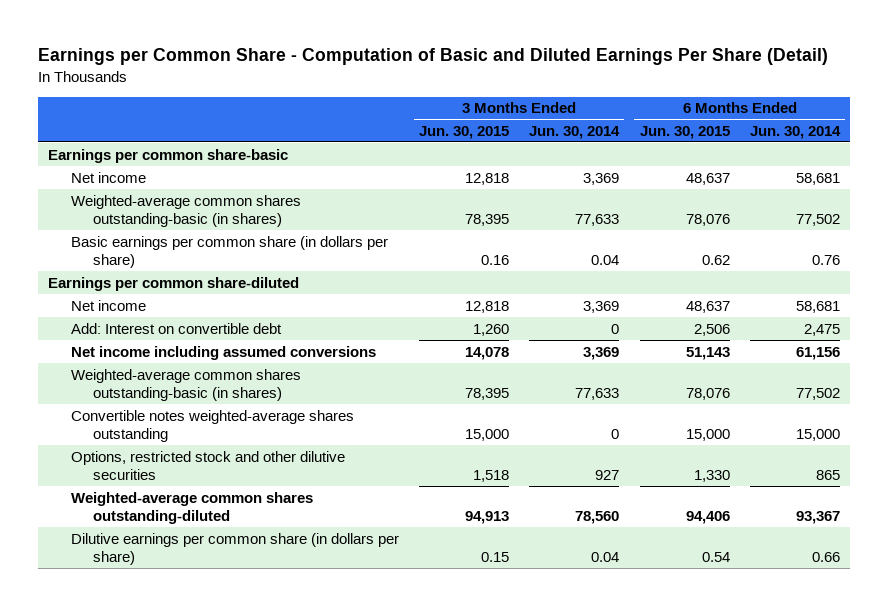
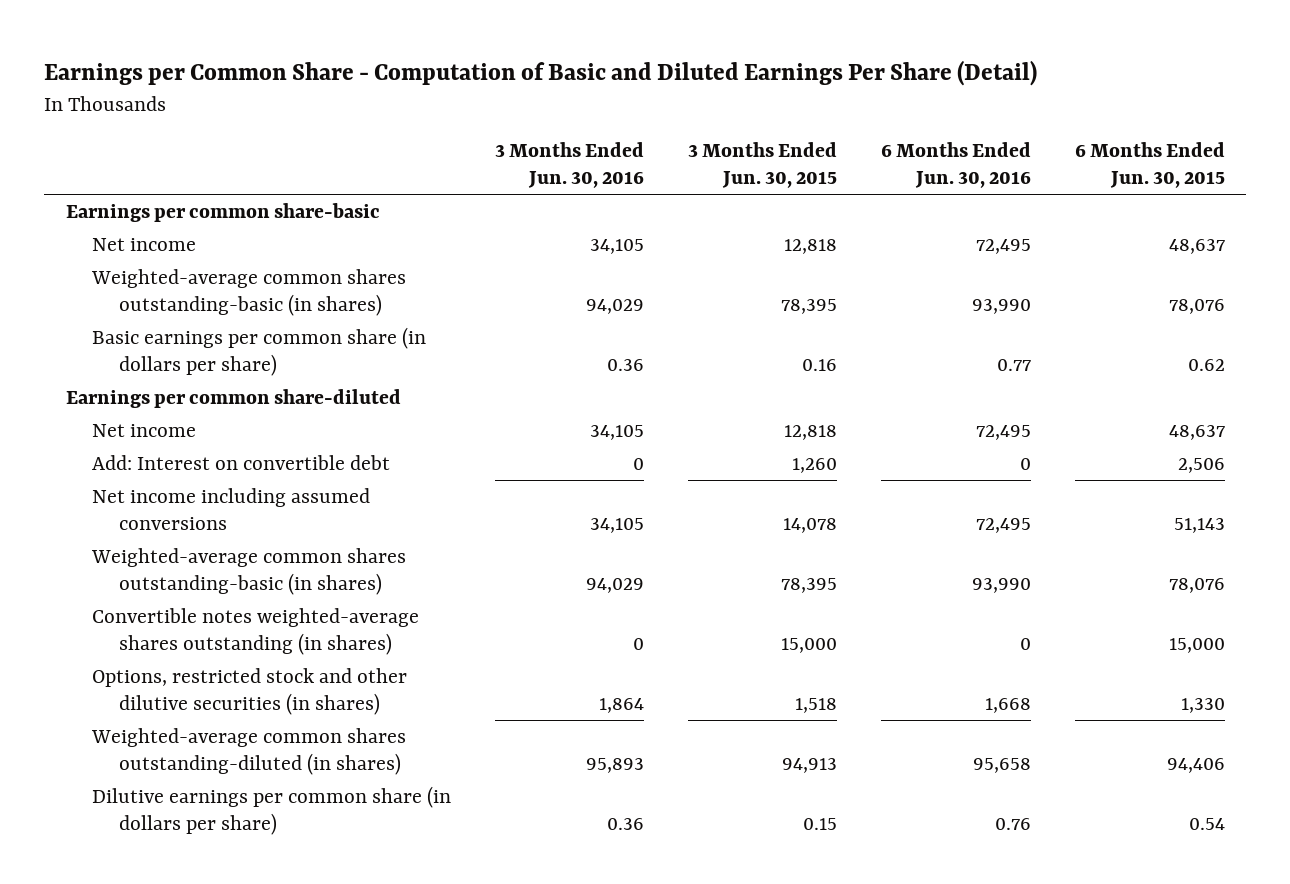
[529,125,621,139] Jun. 30, 2014 -> none
[749,125,841,139] Jun. 30, 2014 -> none
none -> [495,142,645,189] 3 Months Ended Jun. 30, 2016
none -> [880,142,1031,189] 6 Months Ended Jun. 30, 2016
[70,409,354,442] Convertible notes weighted-average shares outstanding -> [92,608,420,656] Convertible notes weighted-average shares outstanding (in shares)
[70,450,345,480] Options, restricted stock and other dilutive securities -> [92,668,408,716] Options, restricted stock and other dilutive securities (in shares)
[70,491,313,524] Weighted-average common shares outstanding-diluted -> [91,728,407,776] Weighted-average common shares outstanding-diluted (in shares)

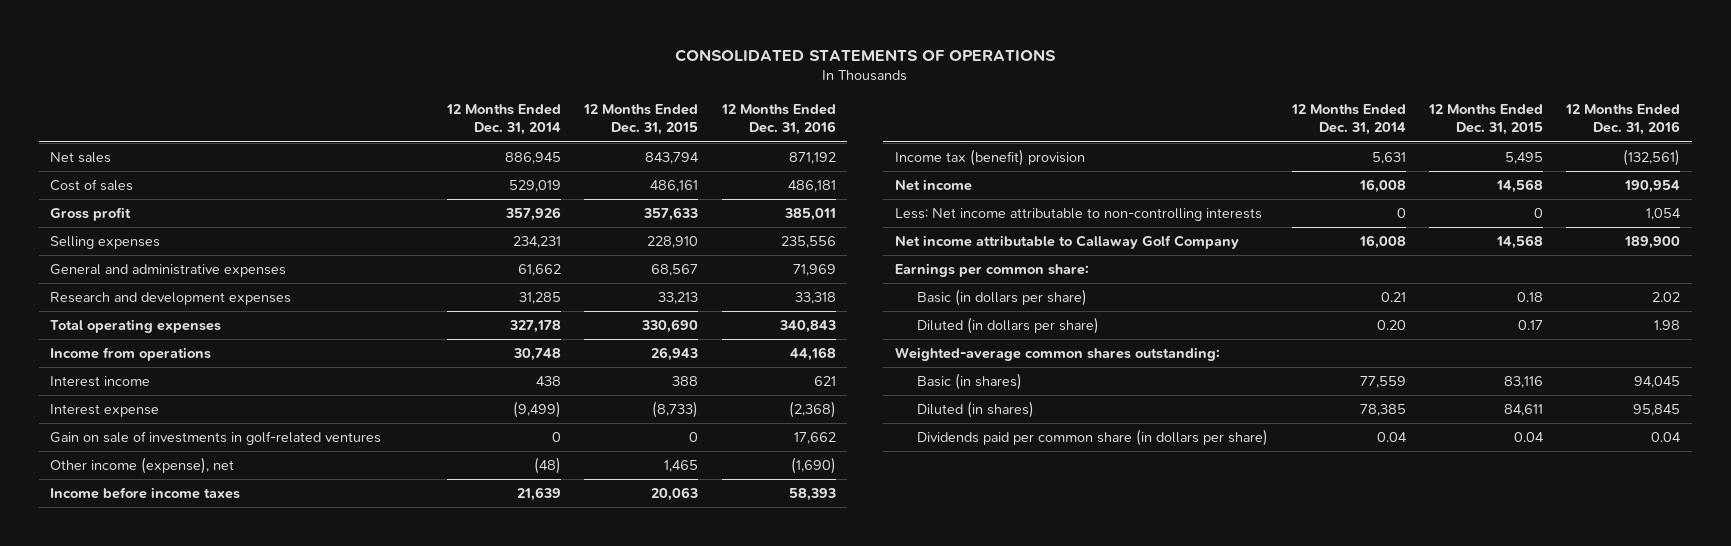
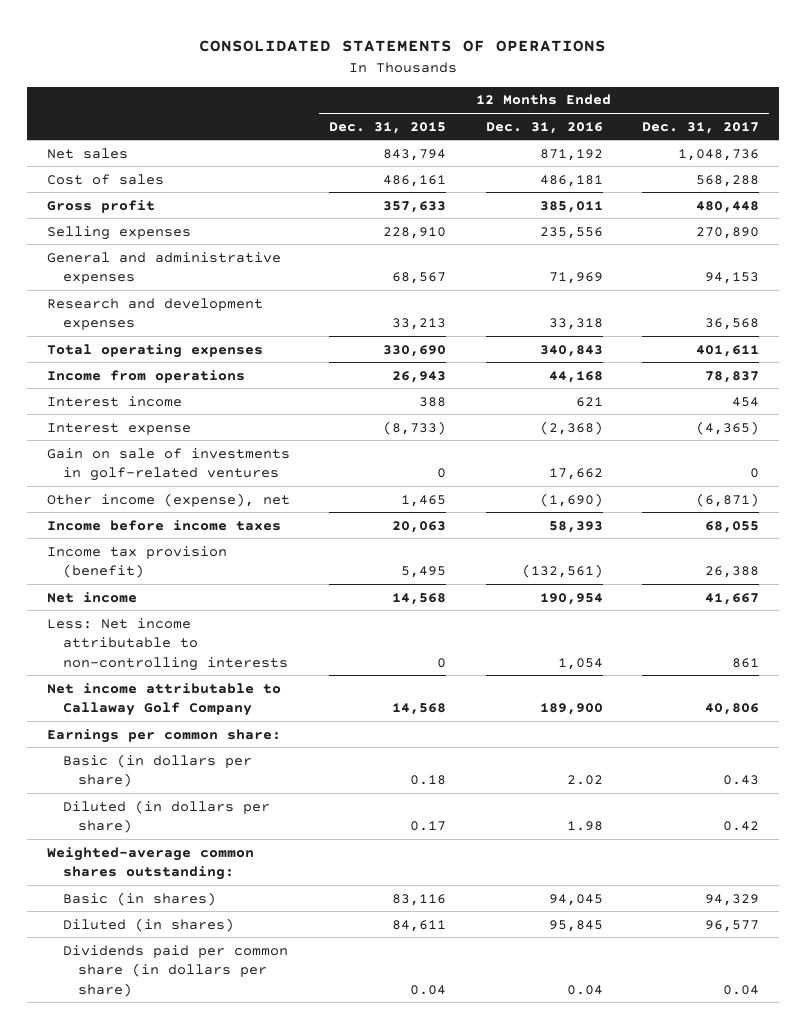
[446,104,562,136] 12 Months Ended Dec. 31, 2014 -> none
none -> [641,121,759,134] Dec. 31, 2017
[895,149,1086,167] Income tax (benefit) provision -> [46,545,227,579] Income tax provision (benefit)

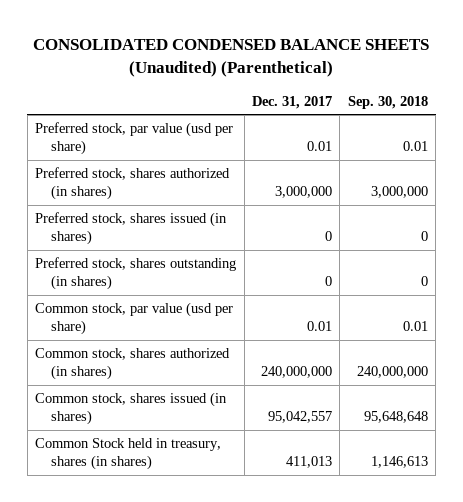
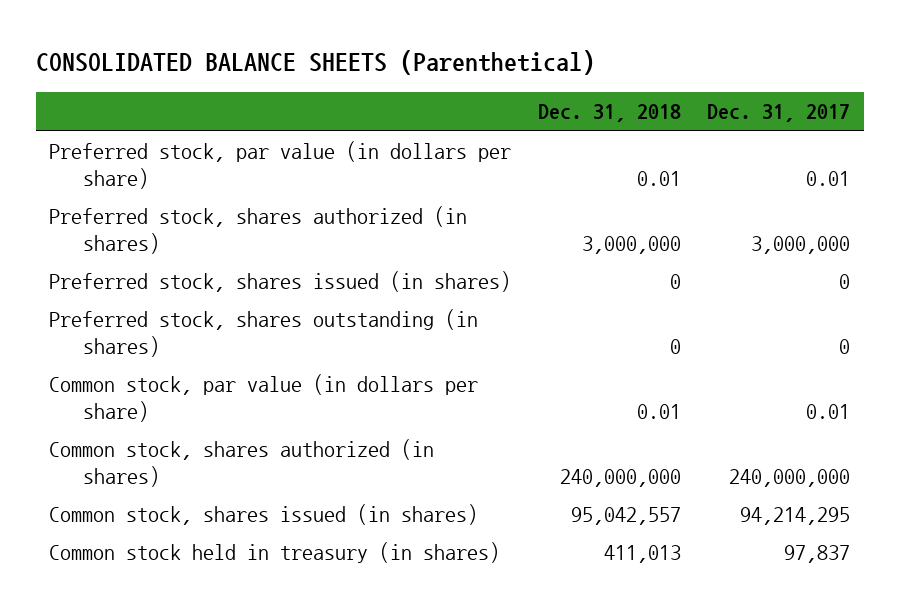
[33,38,430,77] CONSOLIDATED CONDENSED BALANCE SHEETS (Unaudited) (Parenthetical) -> [36,50,596,76] CONSOLIDATED BALANCE SHEETS (Parenthetical)
[347,95,428,109] Sep. 30, 2018 -> none
none -> [537,104,681,123] Dec. 31, 2018
[35,122,234,155] Preferred stock, par value (usd per share) -> [49,141,512,190] Preferred stock, par value (in dollars per share)
[35,302,234,335] Common stock, par value (usd per share) -> [49,374,479,423] Common stock, par value (in dollars per share)
[267,410,332,423] 95,042,557 -> [740,507,851,526] 94,214,295
[35,438,222,470] Common Stock held in treasury, shares (in shares) -> [49,542,501,564] Common stock held in treasury (in shares)
[285,455,332,468] 411,013 -> [784,545,851,564] 97,837

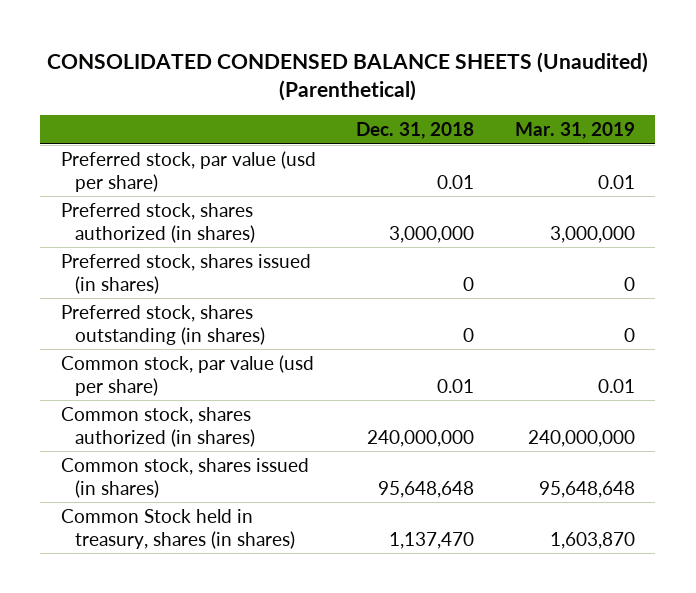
[36,50,596,76] CONSOLIDATED BALANCE SHEETS (Parenthetical) -> [46,51,648,102] CONSOLIDATED CONDENSED BALANCE SHEETS (Unaudited) (Parenthetical)
[707,104,851,123] Dec. 31, 2017 -> none
none -> [515,122,636,140] Mar. 31, 2019
[49,141,512,190] Preferred stock, par value (in dollars per share) -> [60,150,316,192] Preferred stock, par value (usd per share)
[49,374,479,423] Common stock, par value (in dollars per share) -> [60,354,314,396] Common stock, par value (usd per share)
[570,507,681,526] 95,042,557 -> [378,480,475,498] 95,648,648
[49,542,501,564] Common stock held in treasury (in shares) -> [60,508,295,549] Common Stock held in treasury, shares (in shares)
[603,545,681,564] 411,013 -> [389,531,475,549] 1,137,470

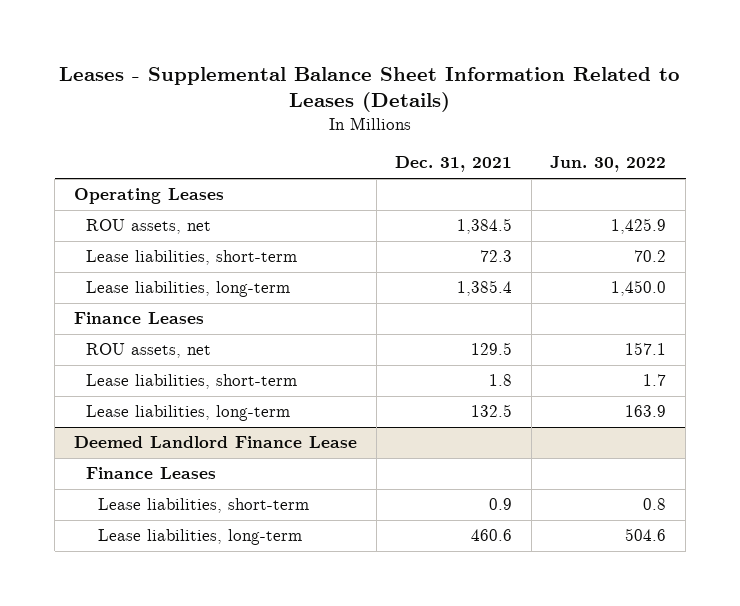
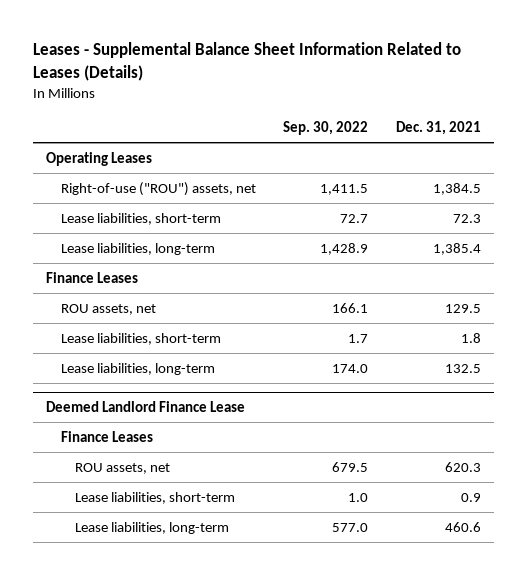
[550,156,667,173] Jun. 30, 2022 -> none
none -> [283,121,369,136] Sep. 30, 2022
[85,219,211,235] ROU assets, net -> [60,181,256,196] Right-of-use ("ROU") assets, net
none -> [75,462,171,474] ROU assets, net

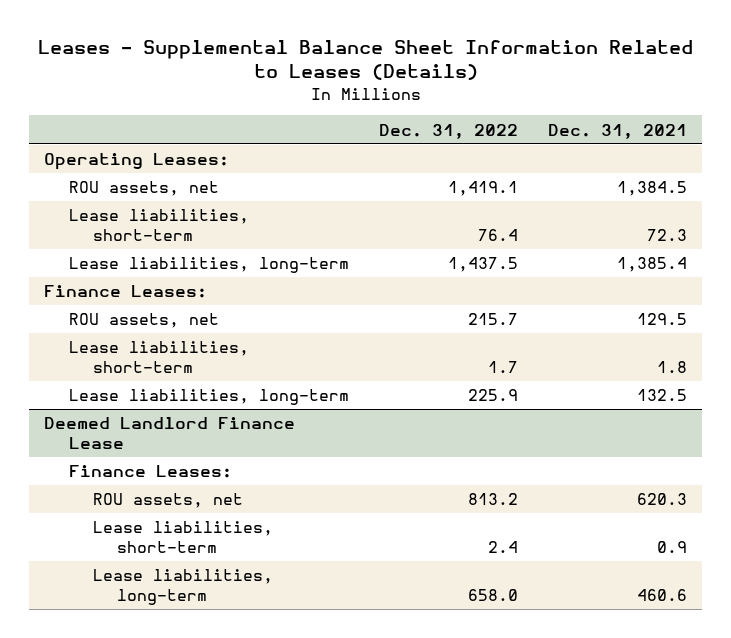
[283,121,369,136] Sep. 30, 2022 -> none
none -> [378,123,518,139] Dec. 31, 2022
[46,151,153,166] Operating Leases -> [44,153,230,171] Operating Leases:
[60,181,256,196] Right-of-use ("ROU") assets, net -> [68,181,219,197] ROU assets, net
[46,271,139,283] Finance Leases -> [44,285,208,299] Finance Leases:
[60,430,153,442] Finance Leases -> [68,465,232,479] Finance Leases:

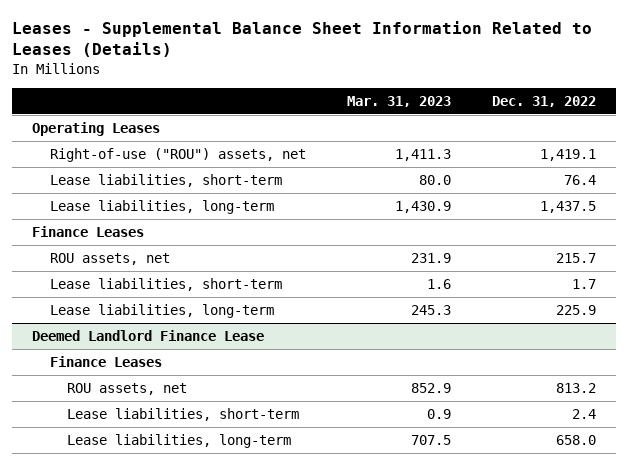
[547,123,687,139] Dec. 31, 2021 -> none
none -> [346,96,451,108] Mar. 31, 2023
[44,153,230,171] Operating Leases: -> [32,122,161,137] Operating Leases
[68,181,219,197] ROU assets, net -> [49,148,306,163] Right-of-use ("ROU") assets, net
[44,285,208,299] Finance Leases: -> [32,226,145,238] Finance Leases
[68,465,232,479] Finance Leases: -> [49,356,162,368] Finance Leases

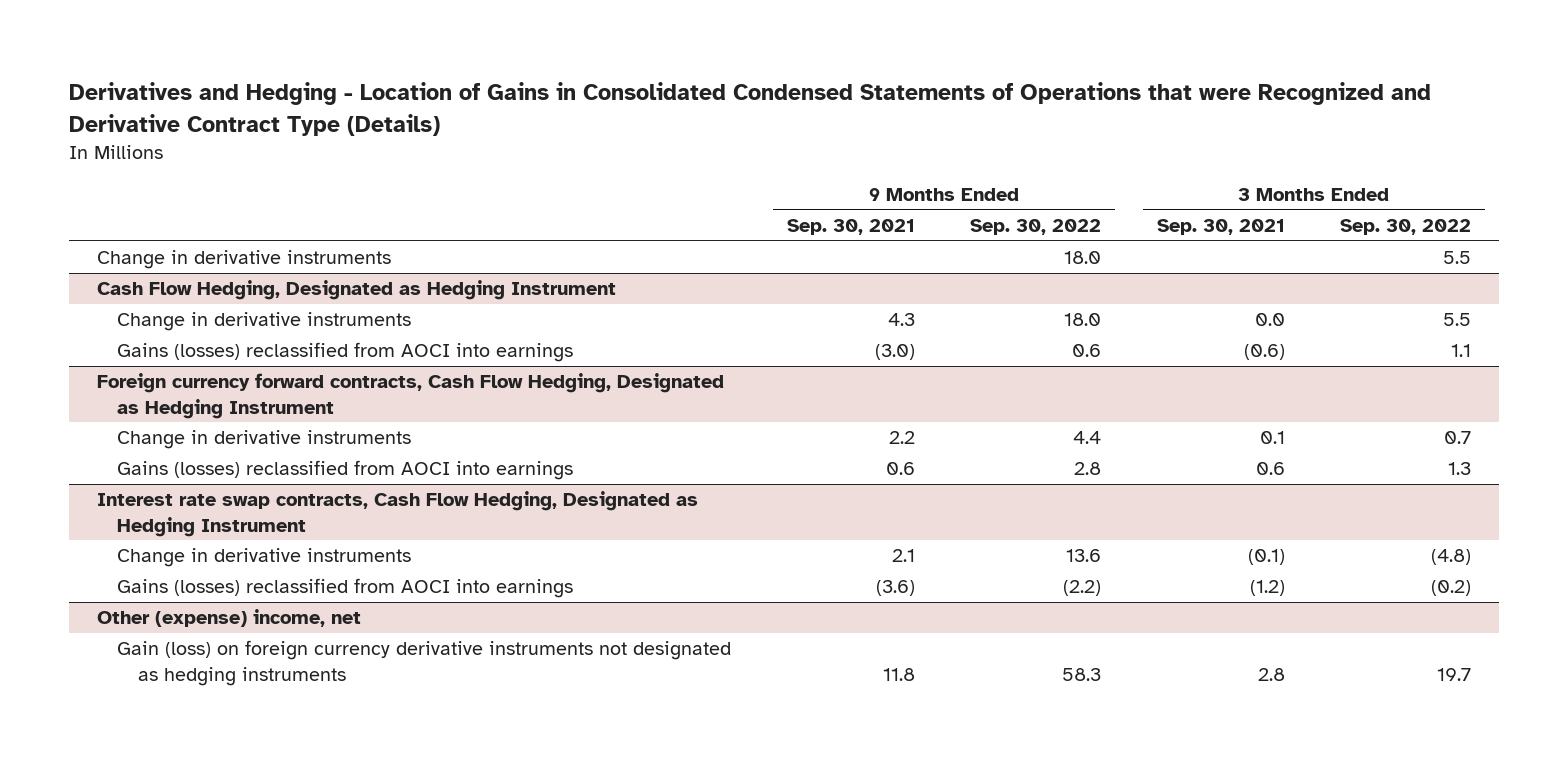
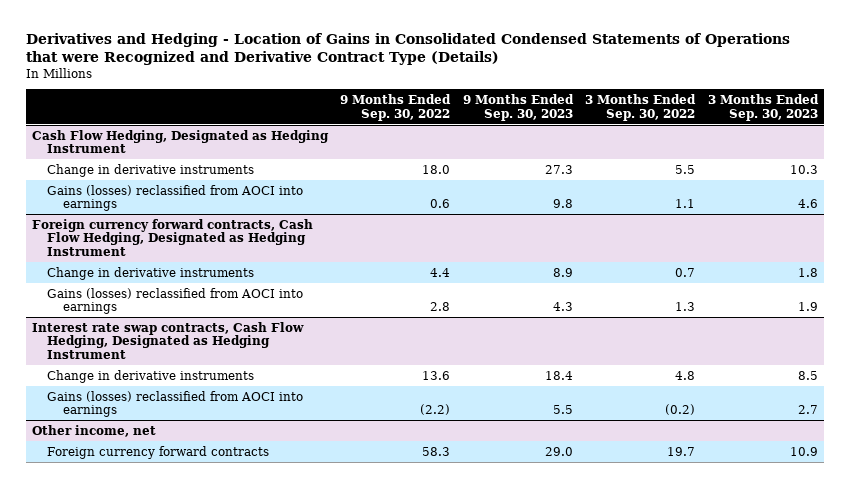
[786,219,915,236] Sep. 30, 2021 -> none
[1156,219,1285,236] Sep. 30, 2021 -> none
none -> [462,94,574,121] 9 Months Ended Sep. 30, 2023
none -> [707,94,819,121] 3 Months Ended Sep. 30, 2023
[96,250,391,270] Change in derivative instruments -> none
[1431,549,1472,566] (4.8) -> [675,370,696,380] 4.8
[96,609,361,628] Other (expense) income, net -> [31,424,156,437] Other income, net
[117,640,732,686] Gain (loss) on foreign currency derivative instruments not designated as hedging instruments -> [47,445,270,459] Foreign currency forward contracts

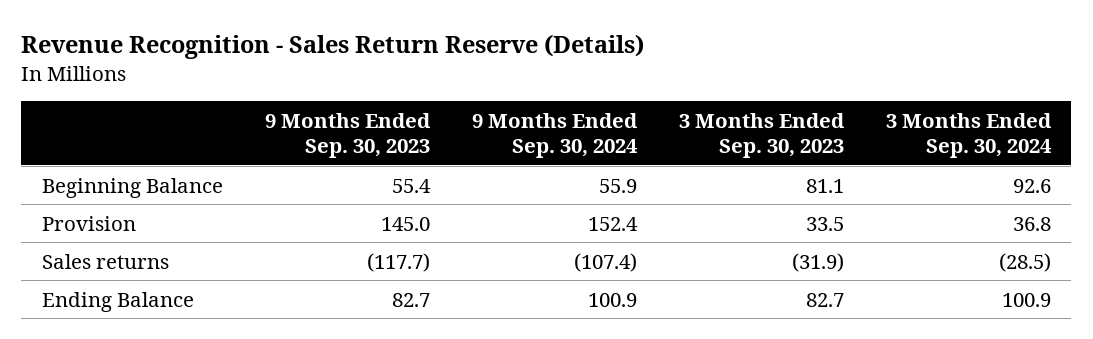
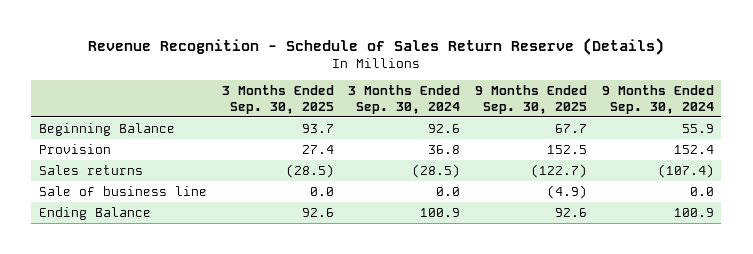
[21,34,645,60] Revenue Recognition - Sales Return Reserve (Details) -> [88,37,665,55] Revenue Recognition - Schedule of Sales Return Reserve (Details)
[264,112,431,158] 9 Months Ended Sep. 30, 2023 -> none
[678,112,845,158] 3 Months Ended Sep. 30, 2023 -> none
none -> [221,85,334,114] 3 Months Ended Sep. 30, 2025
none -> [475,85,588,114] 9 Months Ended Sep. 30, 2025
none -> [38,185,207,196] Sale of business line

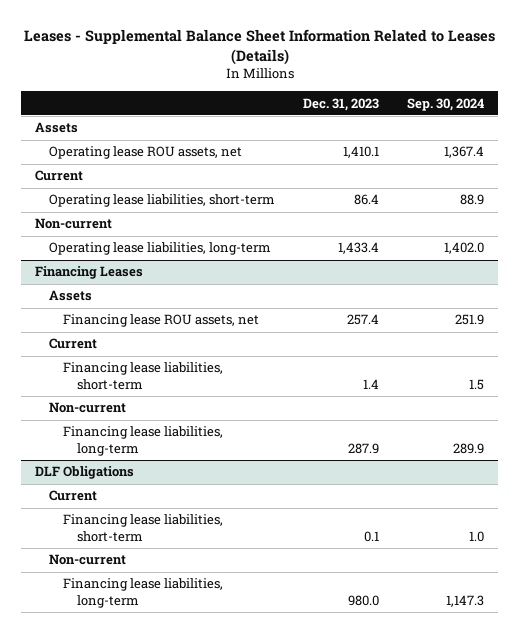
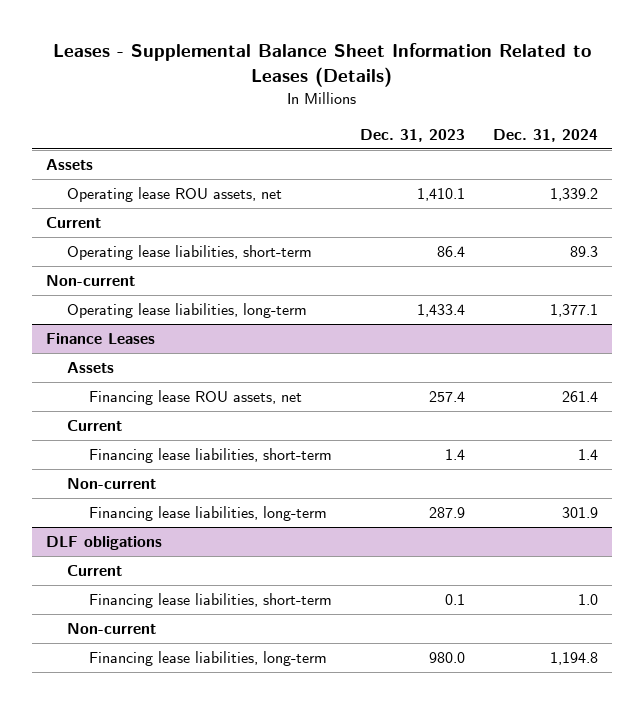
[407,97,485,111] Sep. 30, 2024 -> none
none -> [492,128,598,142] Dec. 31, 2024
[35,266,144,280] Financing Leases -> [45,333,155,345] Finance Leases
[35,466,135,480] DLF Obligations -> [45,536,162,551] DLF obligations

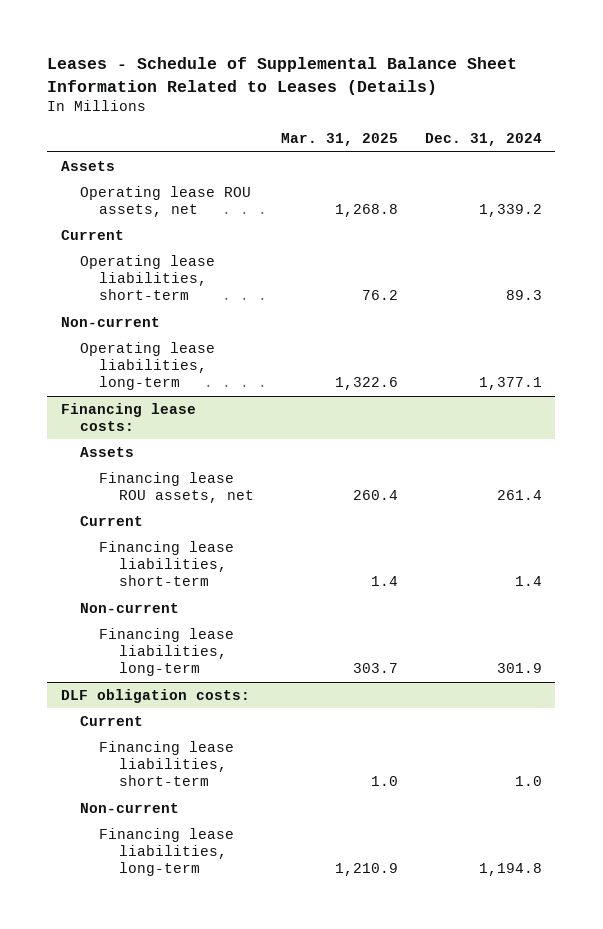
[52,42,591,87] Leases - Supplemental Balance Sheet Information Related to Leases (Details) -> [47,57,518,95] Leases - Schedule of Supplemental Balance Sheet Information Related to Leases (Details)
[359,128,465,142] Dec. 31, 2023 -> none
none -> [280,133,398,147] Mar. 31, 2025
[45,333,155,345] Finance Leases -> [60,402,196,432] Financing lease costs:
[45,536,162,551] DLF obligations -> [60,688,250,703] DLF obligation costs:

